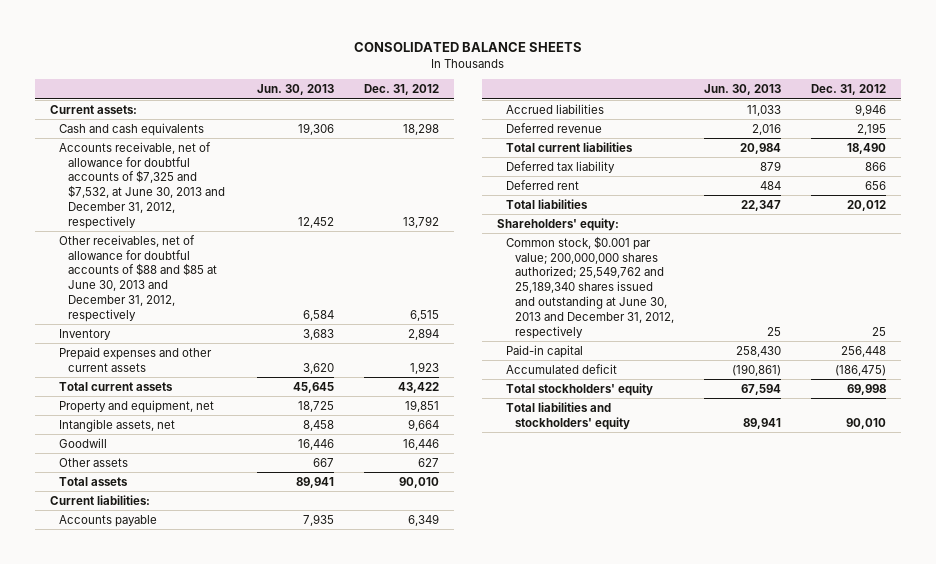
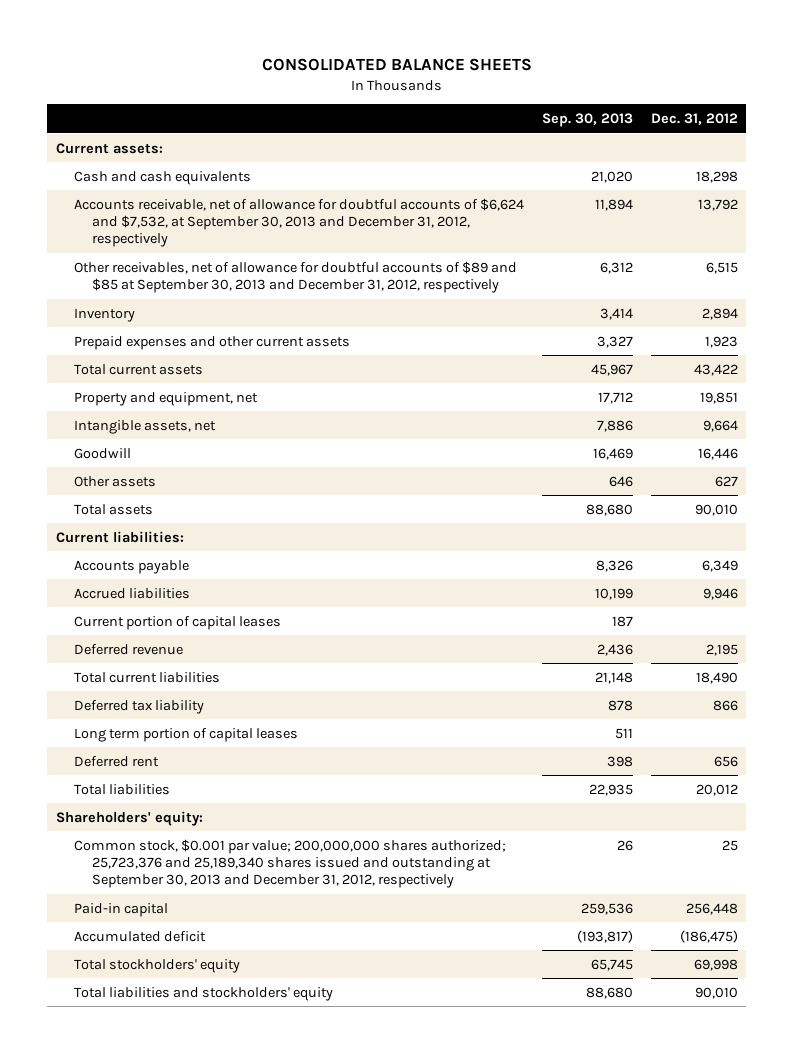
[256,84,334,96] Jun. 30, 2013 -> none
none -> [541,113,633,128] Sep. 30, 2013
[58,141,225,229] Accounts receivable, net of allowance for doubtful accounts of $7,325 and $7,532, at June 30, 2013 and December 31, 2012, respectively -> [73,197,524,248] Accounts receivable, net of allowance for doubtful accounts of $6,624 and $7,532, at September 30, 2013 and December 31, 2012, respectively
[58,234,217,322] Other receivables, net of allowance for doubtful accounts of $88 and $85 at June 30, 2013 and December 31, 2012, respectively -> [73,260,517,294] Other receivables, net of allowance for doubtful accounts of $89 and $85 at September 30, 2013 and December 31, 2012, respectively
none -> [73,615,281,630] Current portion of capital leases
none -> [73,727,298,742] Long term portion of capital leases
[506,235,674,339] Common stock, $0.001 par value; 200,000,000 shares authorized; 25,549,762 and 25,189,340 shares issued and outstanding at June 30, 2013 and December 31, 2012, respectively -> [73,838,506,889] Common stock, $0.001 par value; 200,000,000 shares authorized; 25,723,376 and 25,189,340 shares issued and outstanding at September 30, 2013 and December 31, 2012, respectively

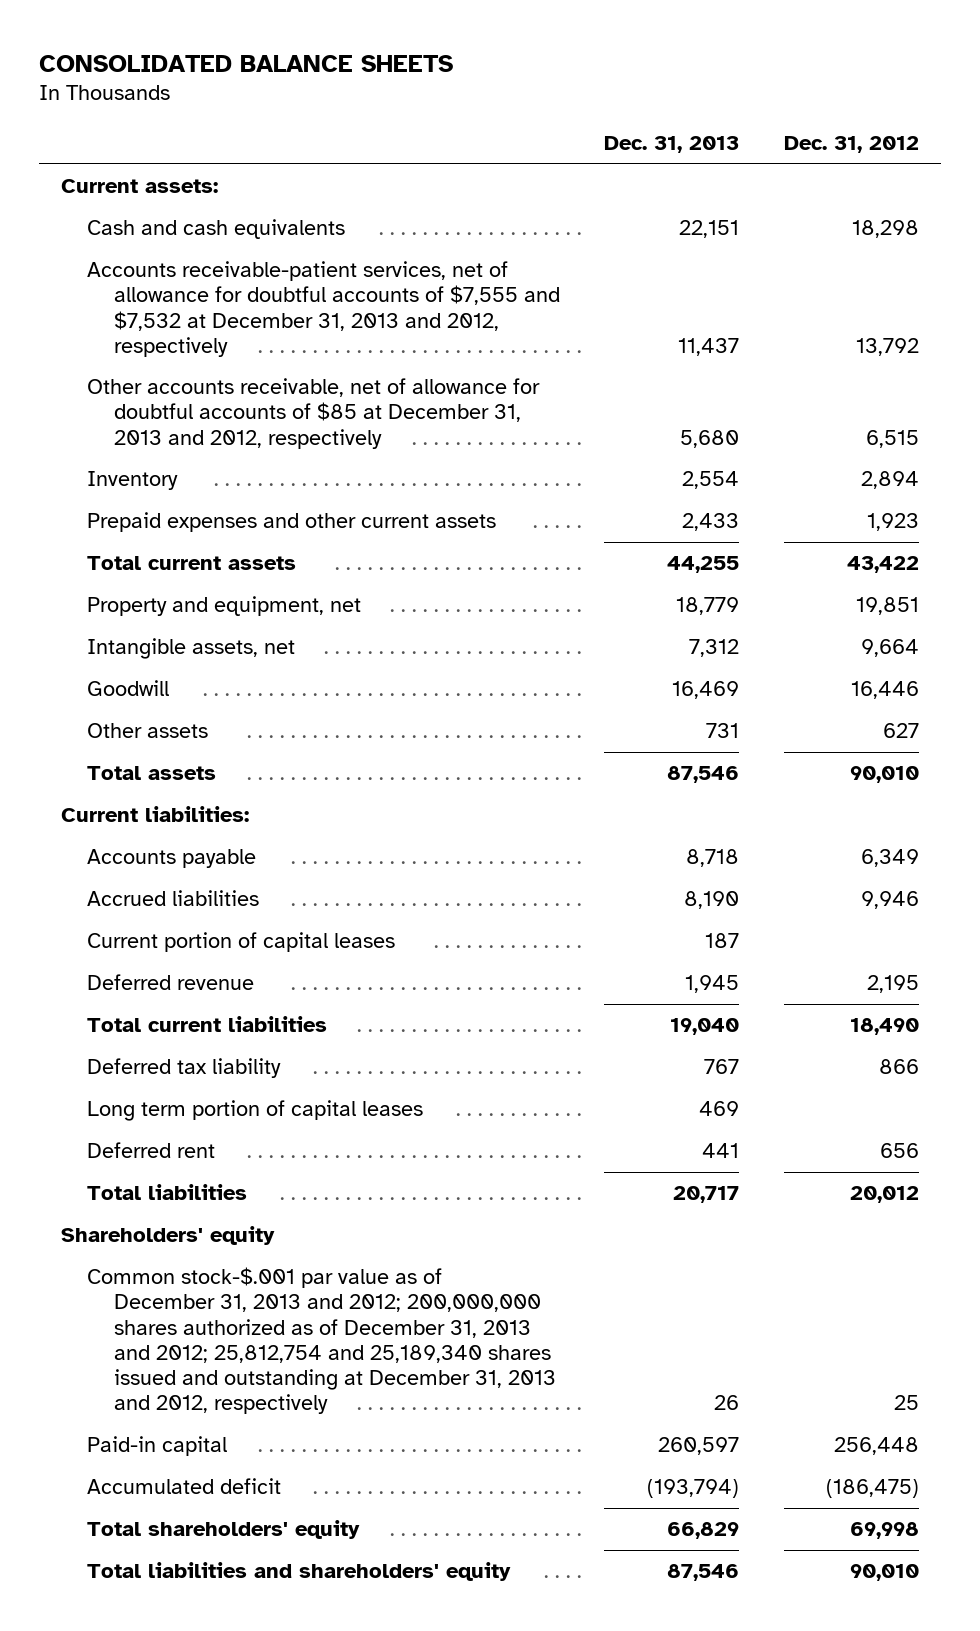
[541,113,633,128] Sep. 30, 2013 -> none
none -> [604,135,740,153] Dec. 31, 2013
[73,197,524,248] Accounts receivable, net of allowance for doubtful accounts of $6,624 and $7,532, at September 30, 2013 and December 31, 2012, respectively -> [87,261,560,357] Accounts receivable-patient services, net of allowance for doubtful accounts of $7,555 and $7,532 at December 31, 2013 and 2012, respectively
[73,260,517,294] Other receivables, net of allowance for doubtful accounts of $89 and $85 at September 30, 2013 and December 31, 2012, respectively -> [87,378,541,449] Other accounts receivable, net of allowance for doubtful accounts of $85 at December 31, 2013 and 2012, respectively
[56,810,204,826] Shareholders' equity: -> [60,1226,275,1246] Shareholders' equity
[73,838,506,889] Common stock, $0.001 par value; 200,000,000 shares authorized; 25,723,376 and 25,189,340 shares issued and outstanding at September 30, 2013 and December 31, 2012, respectively -> [87,1267,556,1415] Common stock-$.001 par value as of December 31, 2013 and 2012; 200,000,000 shares authorized as of December 31, 2013 and 2012; 25,812,754 and 25,189,340 shares issued and outstanding at December 31, 2013 and 2012, respectively
[73,958,240,973] Total stockholders' equity -> [87,1520,361,1540] Total shareholders' equity
[73,986,333,1001] Total liabilities and stockholders' equity -> [87,1562,512,1582] Total liabilities and shareholders' equity

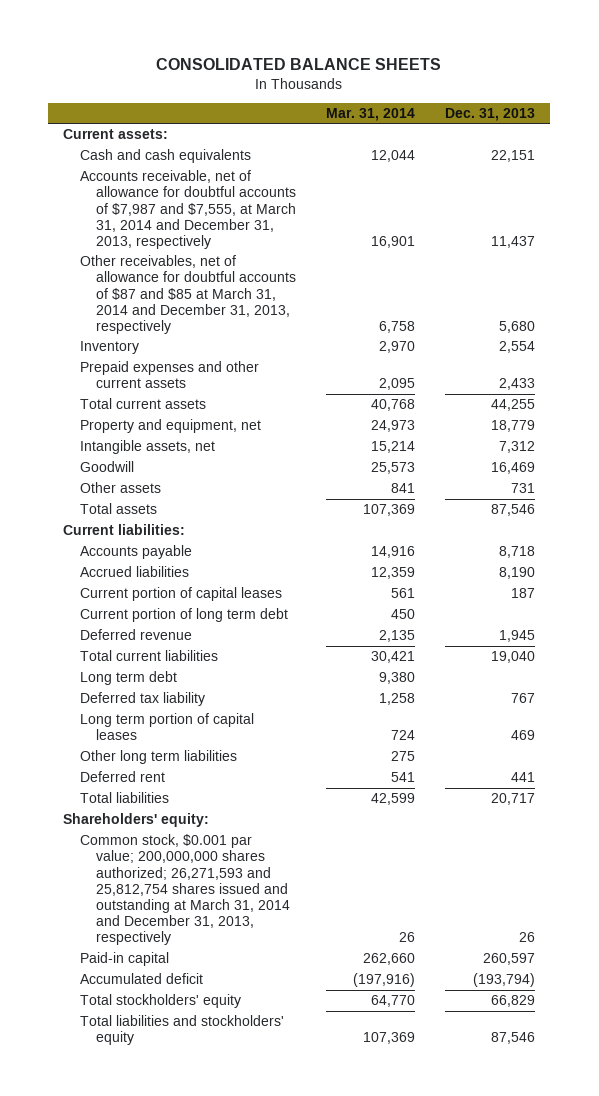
[783,135,919,153] Dec. 31, 2012 -> none
none -> [326,107,416,121] Mar. 31, 2014
[87,261,560,357] Accounts receivable-patient services, net of allowance for doubtful accounts of $7,555 and $7,532 at December 31, 2013 and 2012, respectively -> [79,170,297,249] Accounts receivable, net of allowance for doubtful accounts of $7,987 and $7,555, at March 31, 2014 and December 31, 2013, respectively
[87,378,541,449] Other accounts receivable, net of allowance for doubtful accounts of $85 at December 31, 2013 and 2012, respectively -> [79,255,297,334] Other receivables, net of allowance for doubtful accounts of $87 and $85 at March 31, 2014 and December 31, 2013, respectively
none -> [79,608,288,623] Current portion of long term debt
none -> [79,671,177,686] Long term debt
none -> [79,750,237,765] Other long term liabilities
[60,1226,275,1246] Shareholders' equity -> [63,813,210,828] Shareholders' equity:
[87,1267,556,1415] Common stock-$.001 par value as of December 31, 2013 and 2012; 200,000,000 shares authorized as of December 31, 2013 and 2012; 25,812,754 and 25,189,340 shares issued and outstanding at December 31, 2013 and 2012, respectively -> [79,834,291,946] Common stock, $0.001 par value; 200,000,000 shares authorized; 26,271,593 and 25,812,754 shares issued and outstanding at March 31, 2014 and December 31, 2013, respectively
[87,1520,361,1540] Total shareholders' equity -> [79,994,241,1009] Total stockholders' equity
[87,1562,512,1582] Total liabilities and shareholders' equity -> [79,1015,284,1046] Total liabilities and stockholders' equity

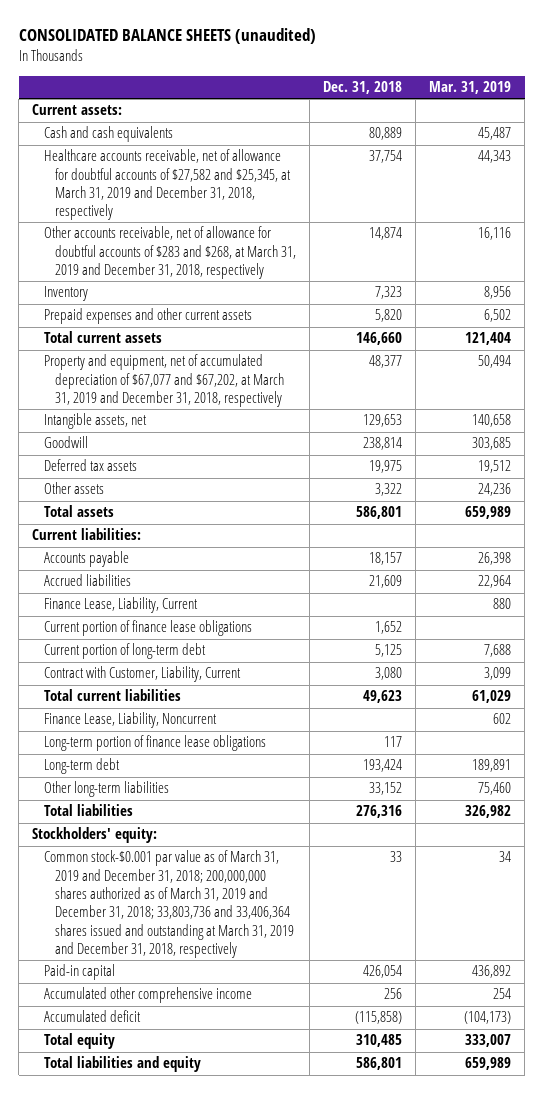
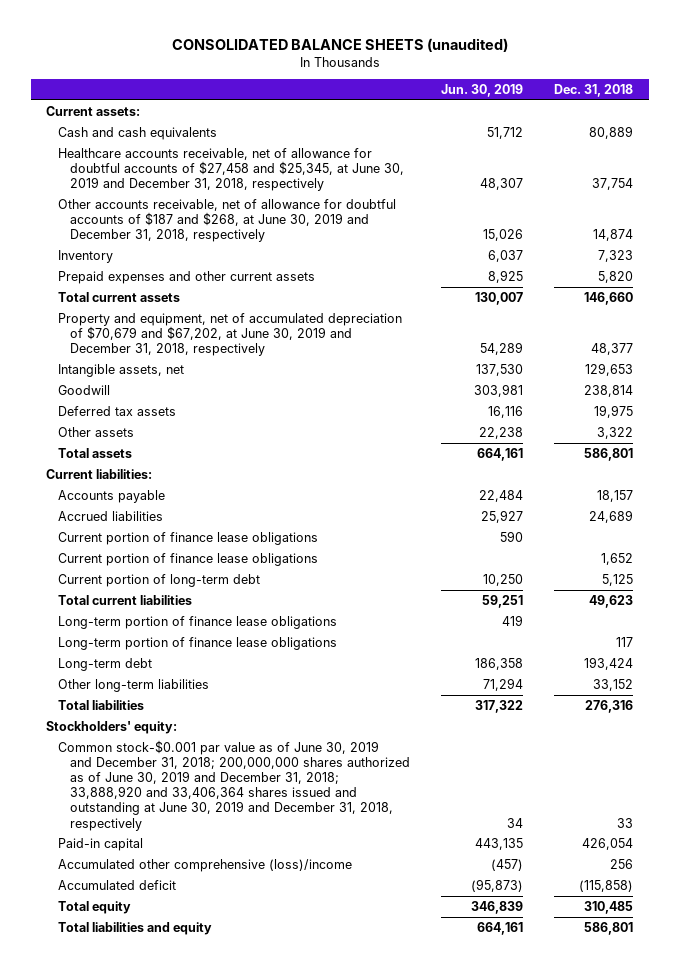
[429,81,512,95] Mar. 31, 2019 -> none
none -> [441,84,524,98] Jun. 30, 2019
[43,149,292,221] Healthcare accounts receivable, net of allowance for doubtful accounts of $27,582 and $25,345, at March 31, 2019 and December 31, 2018, respectively -> [58,147,405,192] Healthcare accounts receivable, net of allowance for doubtful accounts of $27,458 and $25,345, at June 30, 2019 and December 31, 2018, respectively
[43,226,297,280] Other accounts receivable, net of allowance for doubtful accounts of $283 and $268, at March 31, 2019 and December 31, 2018, respectively -> [58,198,397,243] Other accounts receivable, net of allowance for doubtful accounts of $187 and $268, at June 30, 2019 and December 31, 2018, respectively
[43,354,285,408] Property and equipment, net of accumulated depreciation of $67,077 and $67,202, at March 31, 2019 and December 31, 2018, respectively -> [58,312,403,357] Property and equipment, net of accumulated depreciation of $70,679 and $67,202, at June 30, 2019 and December 31, 2018, respectively
[369,575,403,589] 21,609 -> [589,509,634,523] 24,689
[43,597,198,614] Finance Lease, Liability, Current -> [58,531,319,545] Current portion of finance lease obligations
[43,666,241,683] Contract with Customer, Liability, Current -> none
[43,712,217,729] Finance Lease, Liability, Noncurrent -> [58,615,338,629] Long-term portion of finance lease obligations
[43,850,295,959] Common stock-$0.001 par value as of March 31, 2019 and December 31, 2018; 200,000,000 shares authorized as of March 31, 2019 and December 31, 2018; 33,803,736 and 33,406,364 shares issued and outstanding at March 31, 2019 and December 31, 2018, respectively -> [58,739,411,831] Common stock-$0.001 par value as of June 30, 2019 and December 31, 2018; 200,000,000 shares authorized as of June 30, 2019 and December 31, 2018; 33,888,920 and 33,406,364 shares issued and outstanding at June 30, 2019 and December 31, 2018, respectively
[43,987,252,1004] Accumulated other comprehensive income -> [58,858,353,872] Accumulated other comprehensive (loss)/income

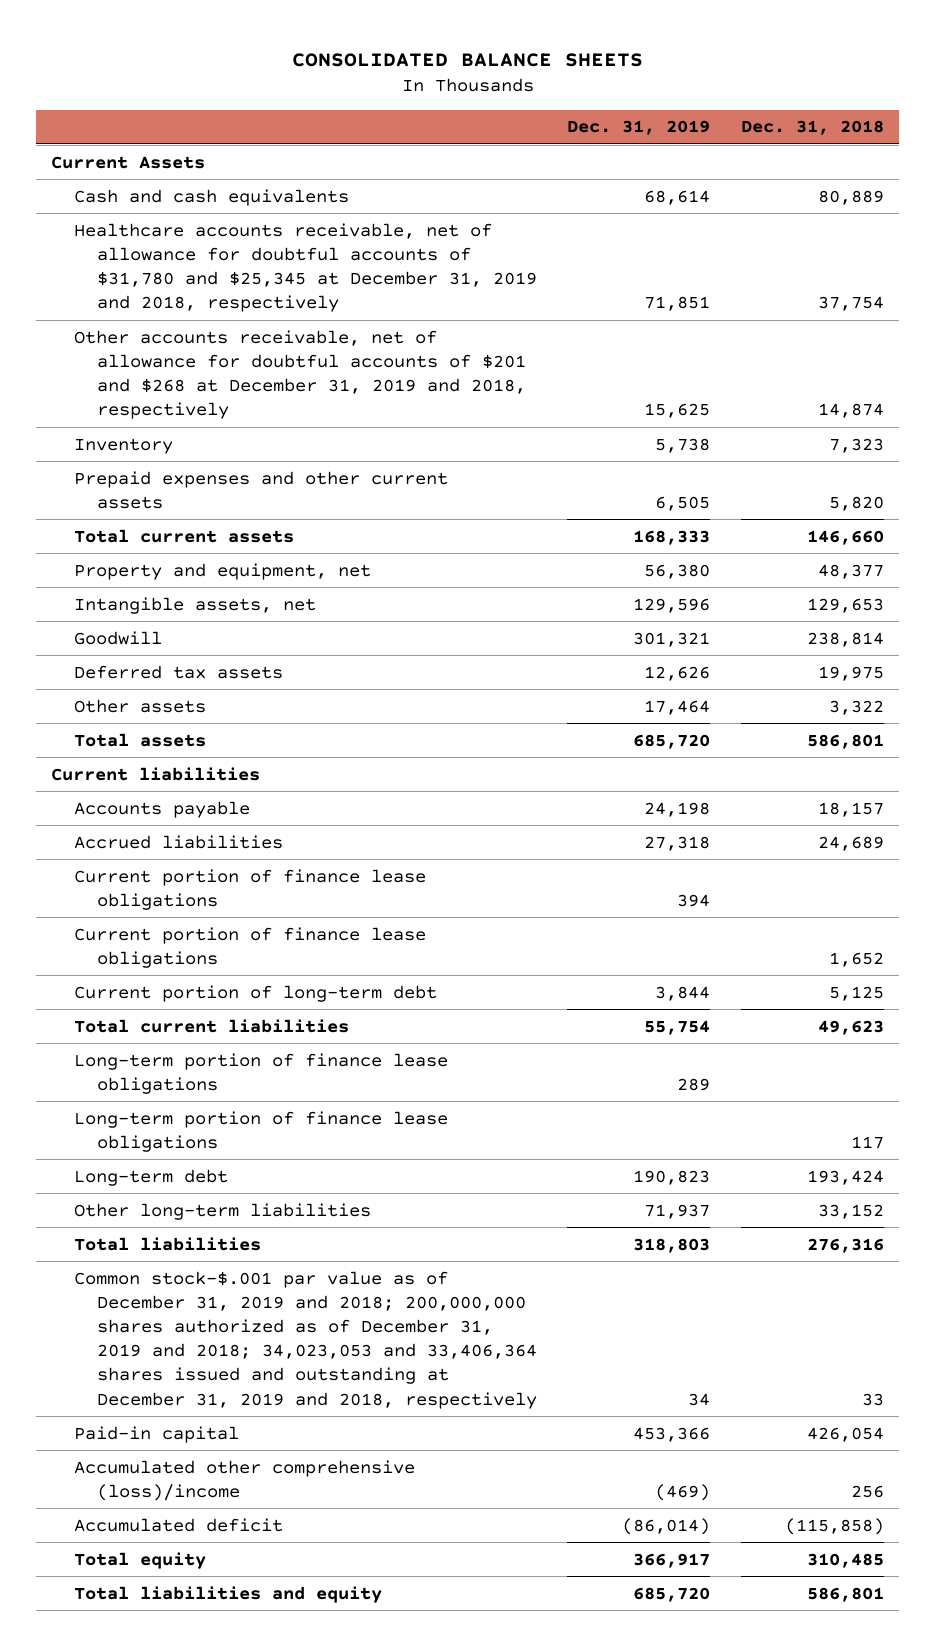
[171,38,508,53] CONSOLIDATED BALANCE SHEETS (unaudited) -> [291,52,643,67] CONSOLIDATED BALANCE SHEETS
[441,84,524,98] Jun. 30, 2019 -> none
none -> [567,120,711,136] Dec. 31, 2019
[46,105,141,116] Current assets: -> [51,155,206,169] Current Assets
[58,147,405,192] Healthcare accounts receivable, net of allowance for doubtful accounts of $27,458 and $25,345, at June 30, 2019 and December 31, 2018, respectively -> [74,222,538,313] Healthcare accounts receivable, net of allowance for doubtful accounts of $31,780 and $25,345 at December 31, 2019 and 2018, respectively
[58,198,397,243] Other accounts receivable, net of allowance for doubtful accounts of $187 and $268, at June 30, 2019 and December 31, 2018, respectively -> [74,329,527,420] Other accounts receivable, net of allowance for doubtful accounts of $201 and $268 at December 31, 2019 and 2018, respectively
[58,312,403,357] Property and equipment, net of accumulated depreciation of $70,679 and $67,202, at June 30, 2019 and December 31, 2018, respectively -> [74,562,372,580] Property and equipment, net
[46,468,153,479] Current liabilities: -> [51,766,261,781] Current liabilities
[46,720,178,734] Stockholders' equity: -> none
[58,739,411,831] Common stock-$0.001 par value as of June 30, 2019 and December 31, 2018; 200,000,000 shares authorized as of June 30, 2019 and December 31, 2018; 33,888,920 and 33,406,364 shares issued and outstanding at June 30, 2019 and December 31, 2018, respectively -> [74,1270,538,1409] Common stock-$.001 par value as of December 31, 2019 and 2018; 200,000,000 shares authorized as of December 31, 2019 and 2018; 34,023,053 and 33,406,364 shares issued and outstanding at December 31, 2019 and 2018, respectively

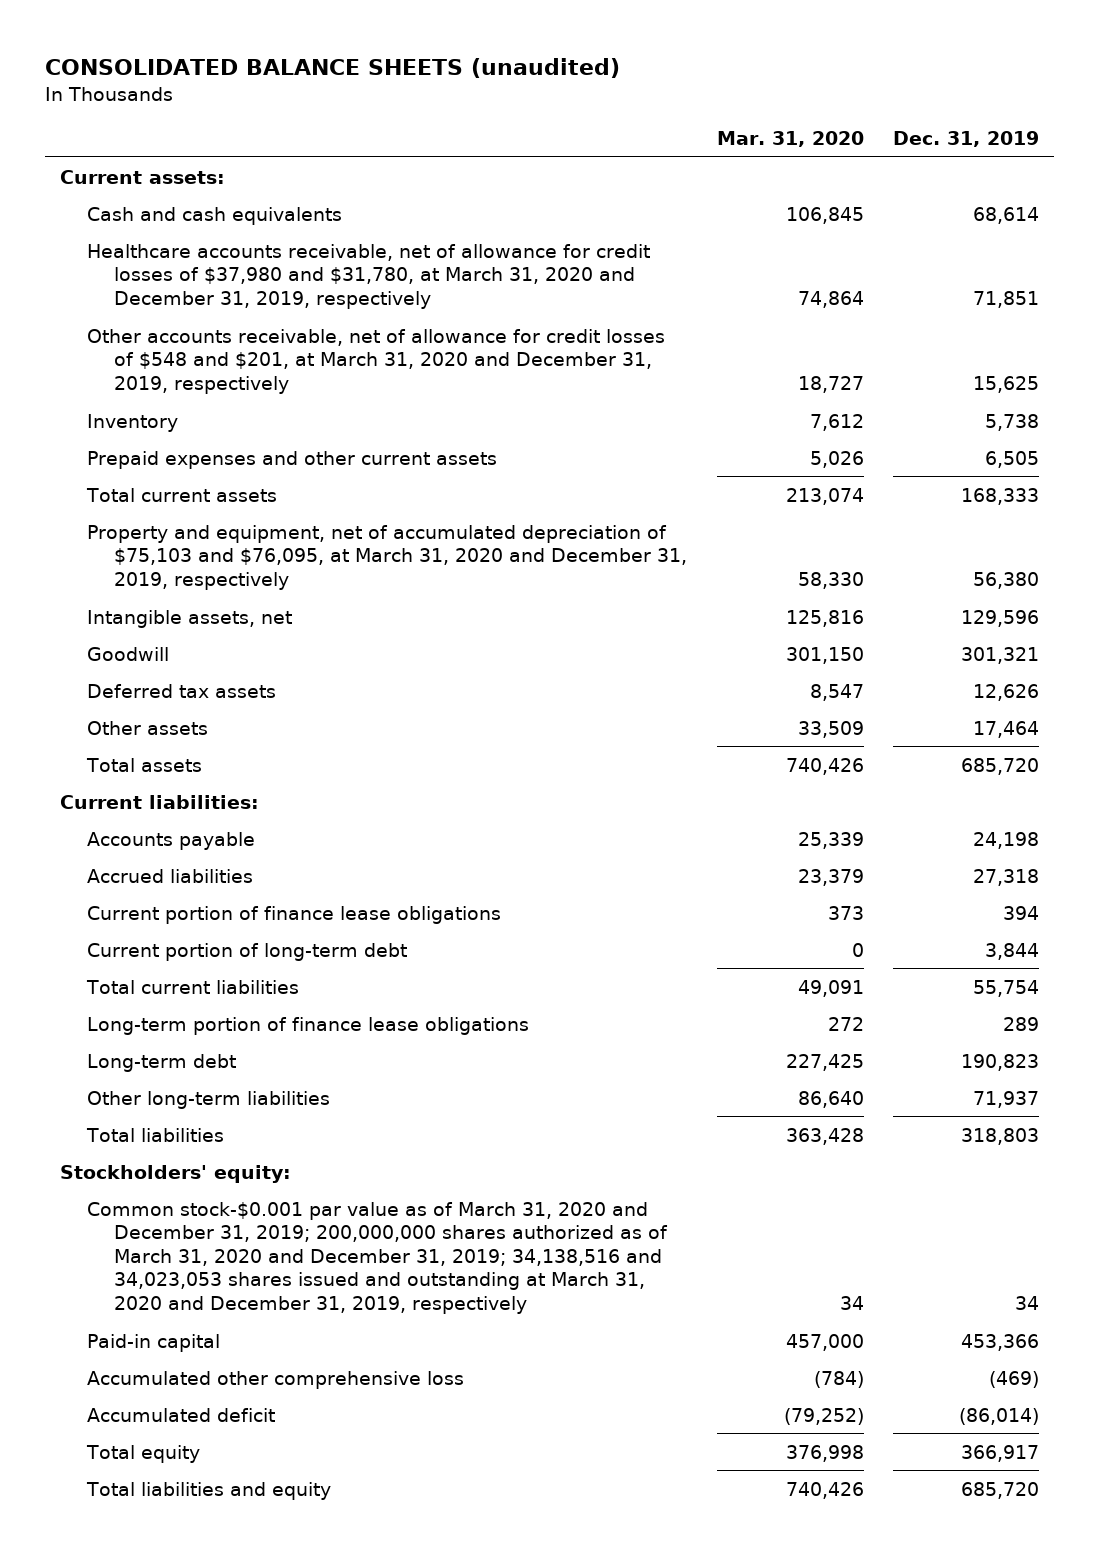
[291,52,643,67] CONSOLIDATED BALANCE SHEETS -> [45,57,621,78] CONSOLIDATED BALANCE SHEETS (unaudited)
[740,120,884,136] Dec. 31, 2018 -> none
none -> [716,131,864,148] Mar. 31, 2020
[51,155,206,169] Current Assets -> [60,169,226,184] Current assets:
[74,222,538,313] Healthcare accounts receivable, net of allowance for doubtful accounts of $31,780 and $25,345 at December 31, 2019 and 2018, respectively -> [87,243,651,309] Healthcare accounts receivable, net of allowance for credit losses of $37,980 and $31,780, at March 31, 2020 and December 31, 2019, respectively
[74,329,527,420] Other accounts receivable, net of allowance for doubtful accounts of $201 and $268 at December 31, 2019 and 2018, respectively -> [87,328,666,394] Other accounts receivable, net of allowance for credit losses of $548 and $201, at March 31, 2020 and December 31, 2019, respectively
[74,562,372,580] Property and equipment, net -> [87,524,688,590] Property and equipment, net of accumulated depreciation of $75,103 and $76,095, at March 31, 2020 and December 31, 2019, respectively
[51,766,261,781] Current liabilities -> [60,794,260,809] Current liabilities:
[74,926,427,968] Current portion of finance lease obligations -> none
[74,1110,449,1152] Long-term portion of finance lease obligations -> none
none -> [60,1164,292,1183] Stockholders' equity:
[74,1270,538,1409] Common stock-$.001 par value as of December 31, 2019 and 2018; 200,000,000 shares authorized as of December 31, 2019 and 2018; 34,023,053 and 33,406,364 shares issued and outstanding at December 31, 2019 and 2018, respectively -> [87,1201,669,1315] Common stock-$0.001 par value as of March 31, 2020 and December 31, 2019; 200,000,000 shares authorized as of March 31, 2020 and December 31, 2019; 34,138,516 and 34,023,053 shares issued and outstanding at March 31, 2020 and December 31, 2019, respectively
[74,1459,416,1501] Accumulated other comprehensive (loss)/income -> [87,1370,465,1389] Accumulated other comprehensive loss

